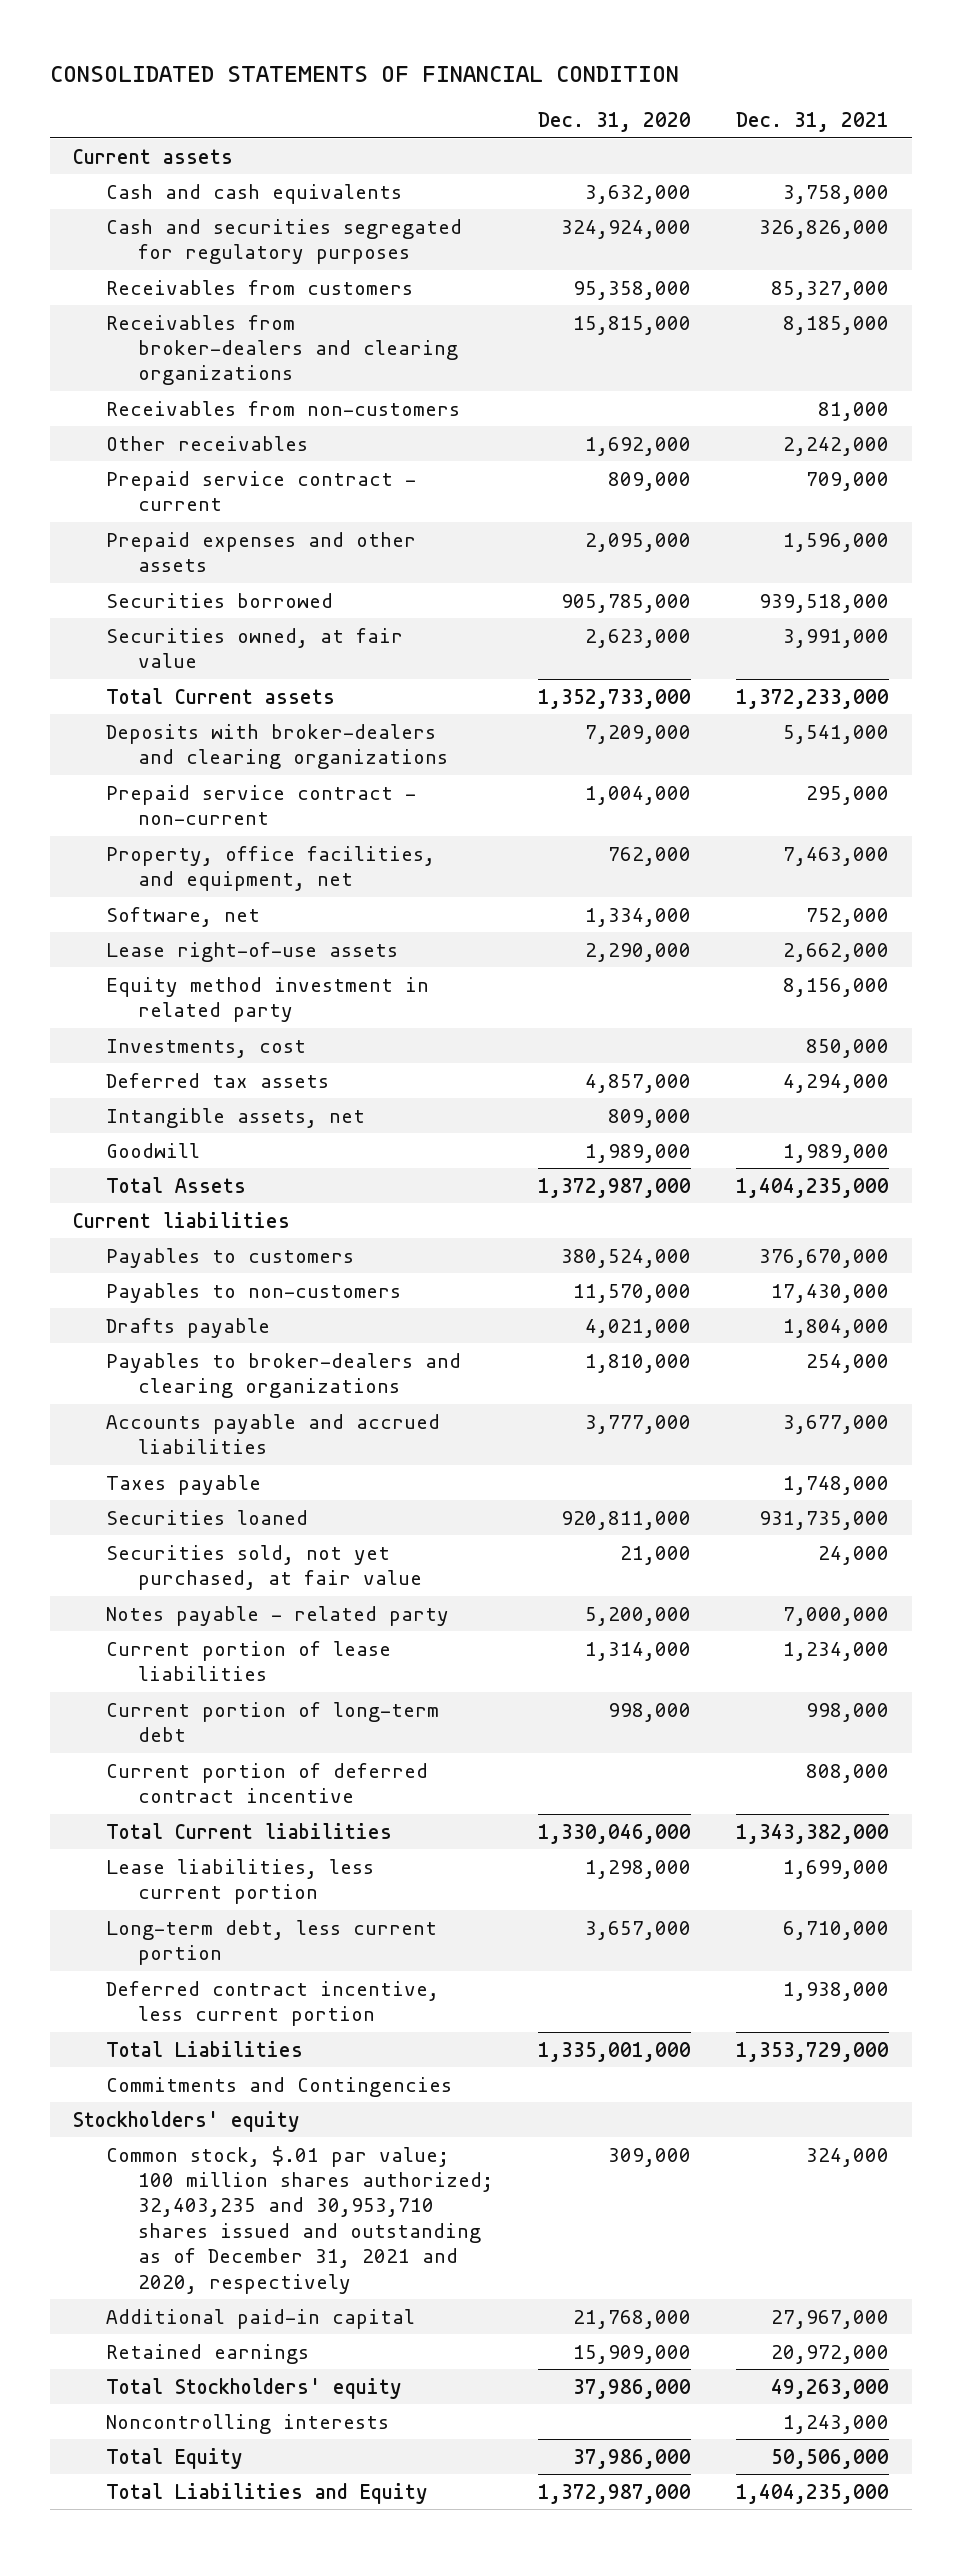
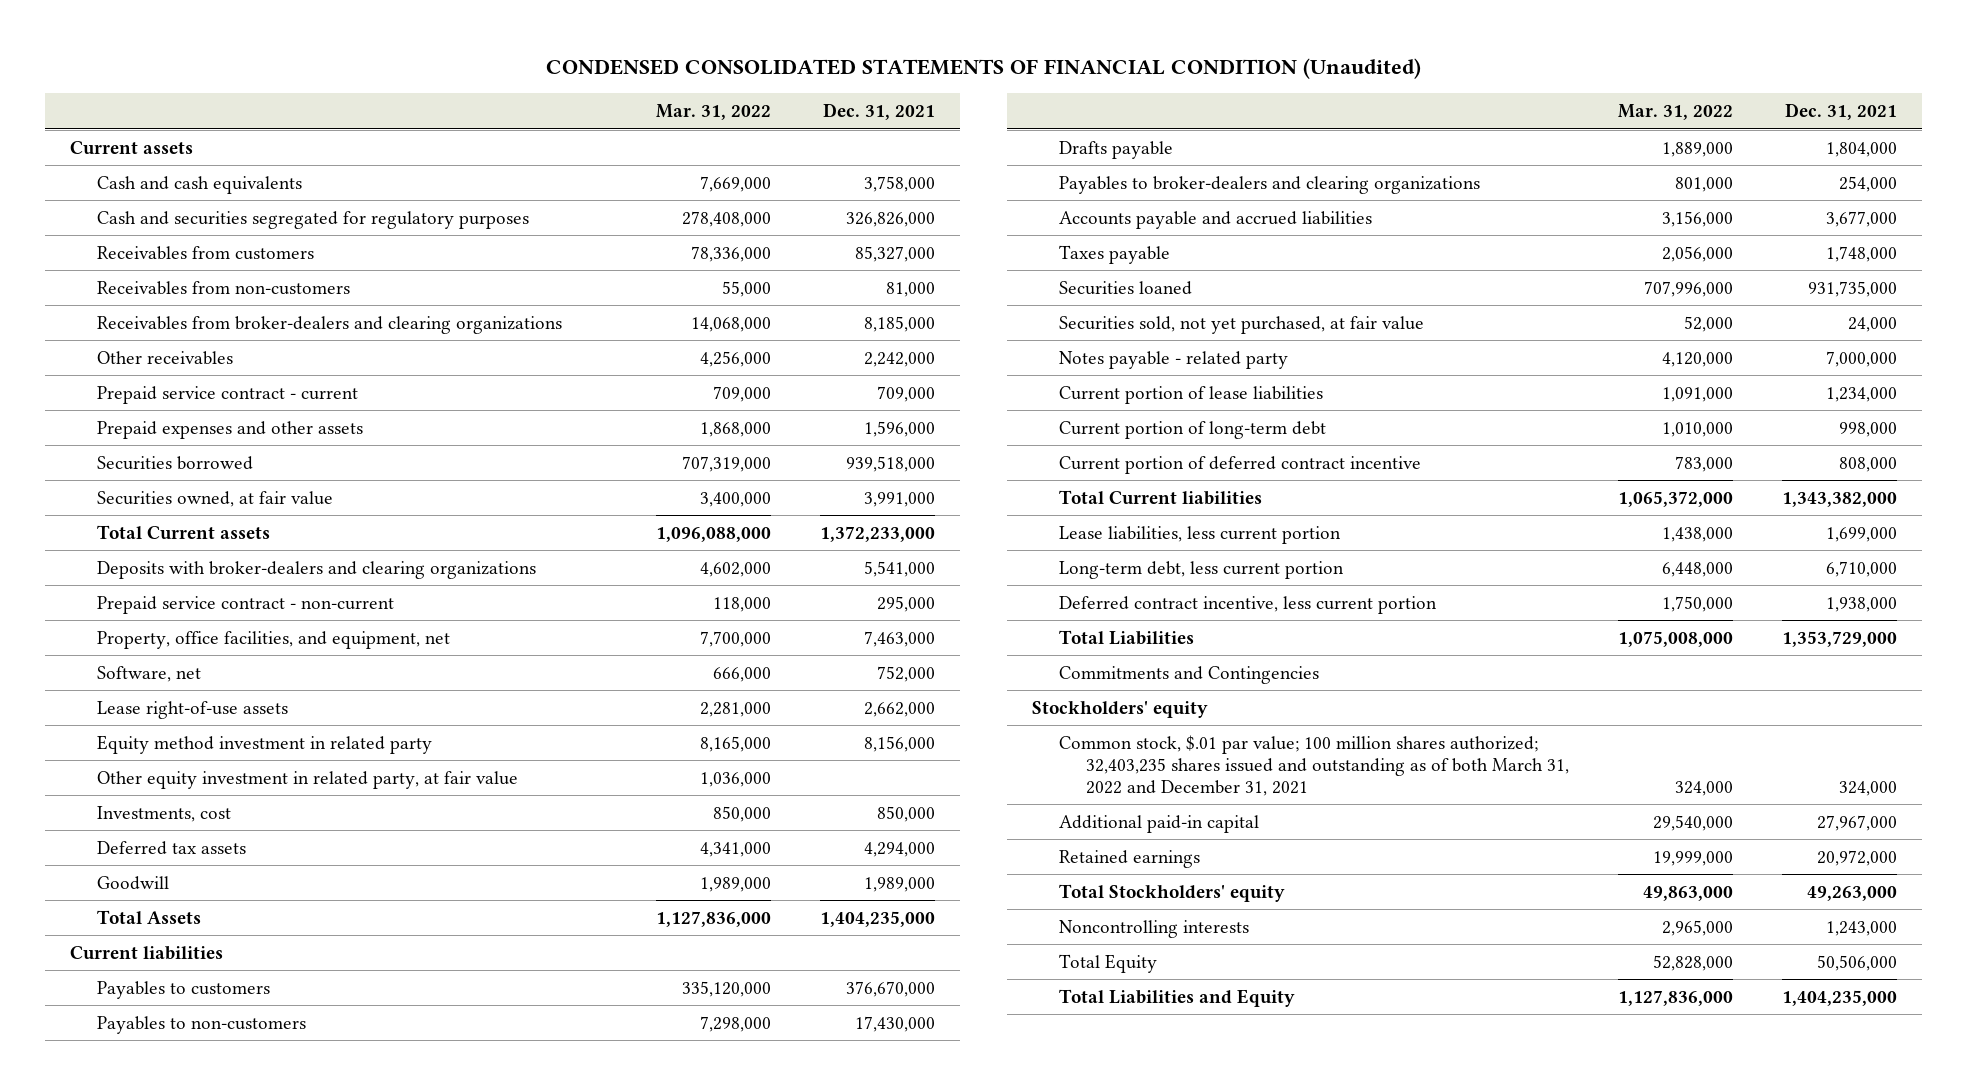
[50,66,680,83] CONSOLIDATED STATEMENTS OF FINANCIAL CONDITION -> [545,58,1421,80] CONDENSED CONSOLIDATED STATEMENTS OF FINANCIAL CONDITION (Unaudited)
[538,112,692,133] Dec. 31, 2020 -> none
none -> [655,104,771,121] Mar. 31, 2022
[105,314,459,386] Receivables from broker-dealers and clearing organizations -> [96,315,562,334] Receivables from broker-dealers and clearing organizations
none -> [96,770,518,789] Other equity investment in related party, at fair value
[105,1107,365,1128] Intangible assets, net -> none
[105,2145,494,2294] Common stock, $.01 par value; 100 million shares authorized; 32,403,235 and 30,953,710 shares issued and outstanding as of December 31, 2021 and 2020, respectively -> [1058,734,1569,796] Common stock, $.01 par value; 100 million shares authorized; 32,403,235 shares issued and outstanding as of both March 31, 2022 and December 31, 2021

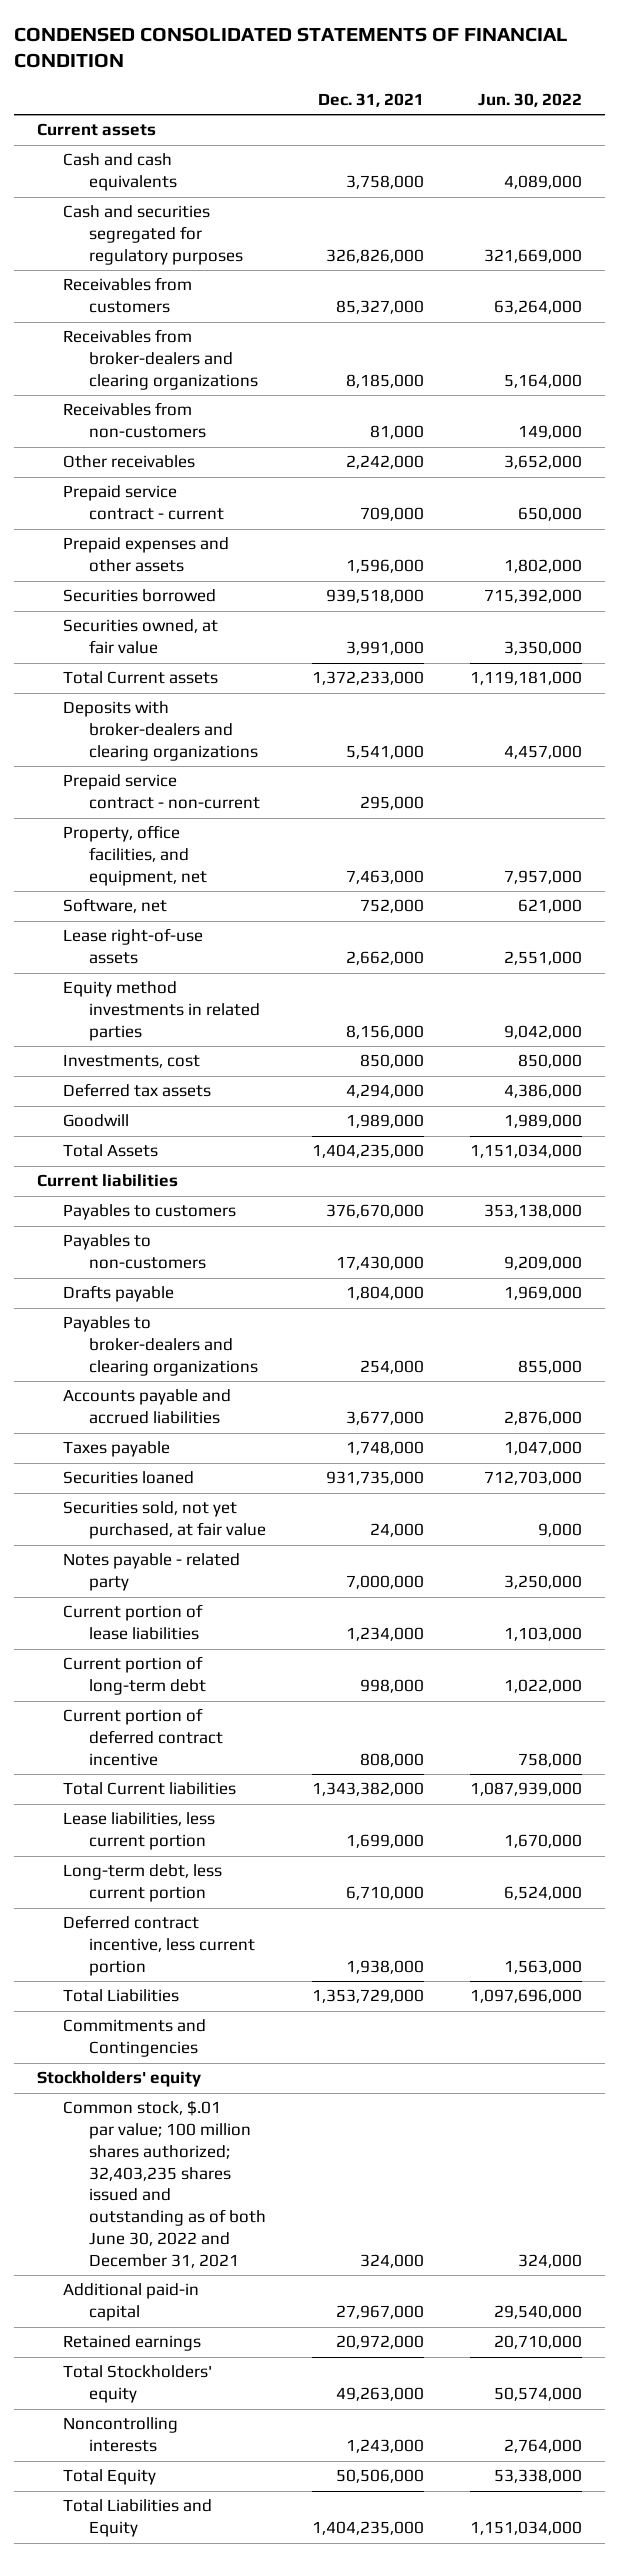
[545,58,1421,80] CONDENSED CONSOLIDATED STATEMENTS OF FINANCIAL CONDITION (Unaudited) -> [14,26,569,69] CONDENSED CONSOLIDATED STATEMENTS OF FINANCIAL CONDITION
[655,104,771,121] Mar. 31, 2022 -> none
none -> [477,93,582,108] Jun. 30, 2022
[96,280,350,295] Receivables from non-customers -> [63,402,207,439] Receivables from non-customers
[96,770,518,789] Other equity investment in related party, at fair value -> none
[96,734,432,754] Equity method investment in related party -> [63,981,261,1041] Equity method investments in related parties
[1058,734,1569,796] Common stock, $.01 par value; 100 million shares authorized; 32,403,235 shares issued and outstanding as of both March 31, 2022 and December 31, 2021 -> [63,2100,267,2268] Common stock, $.01 par value; 100 million shares authorized; 32,403,235 shares issued and outstanding as of both June 30, 2022 and December 31, 2021

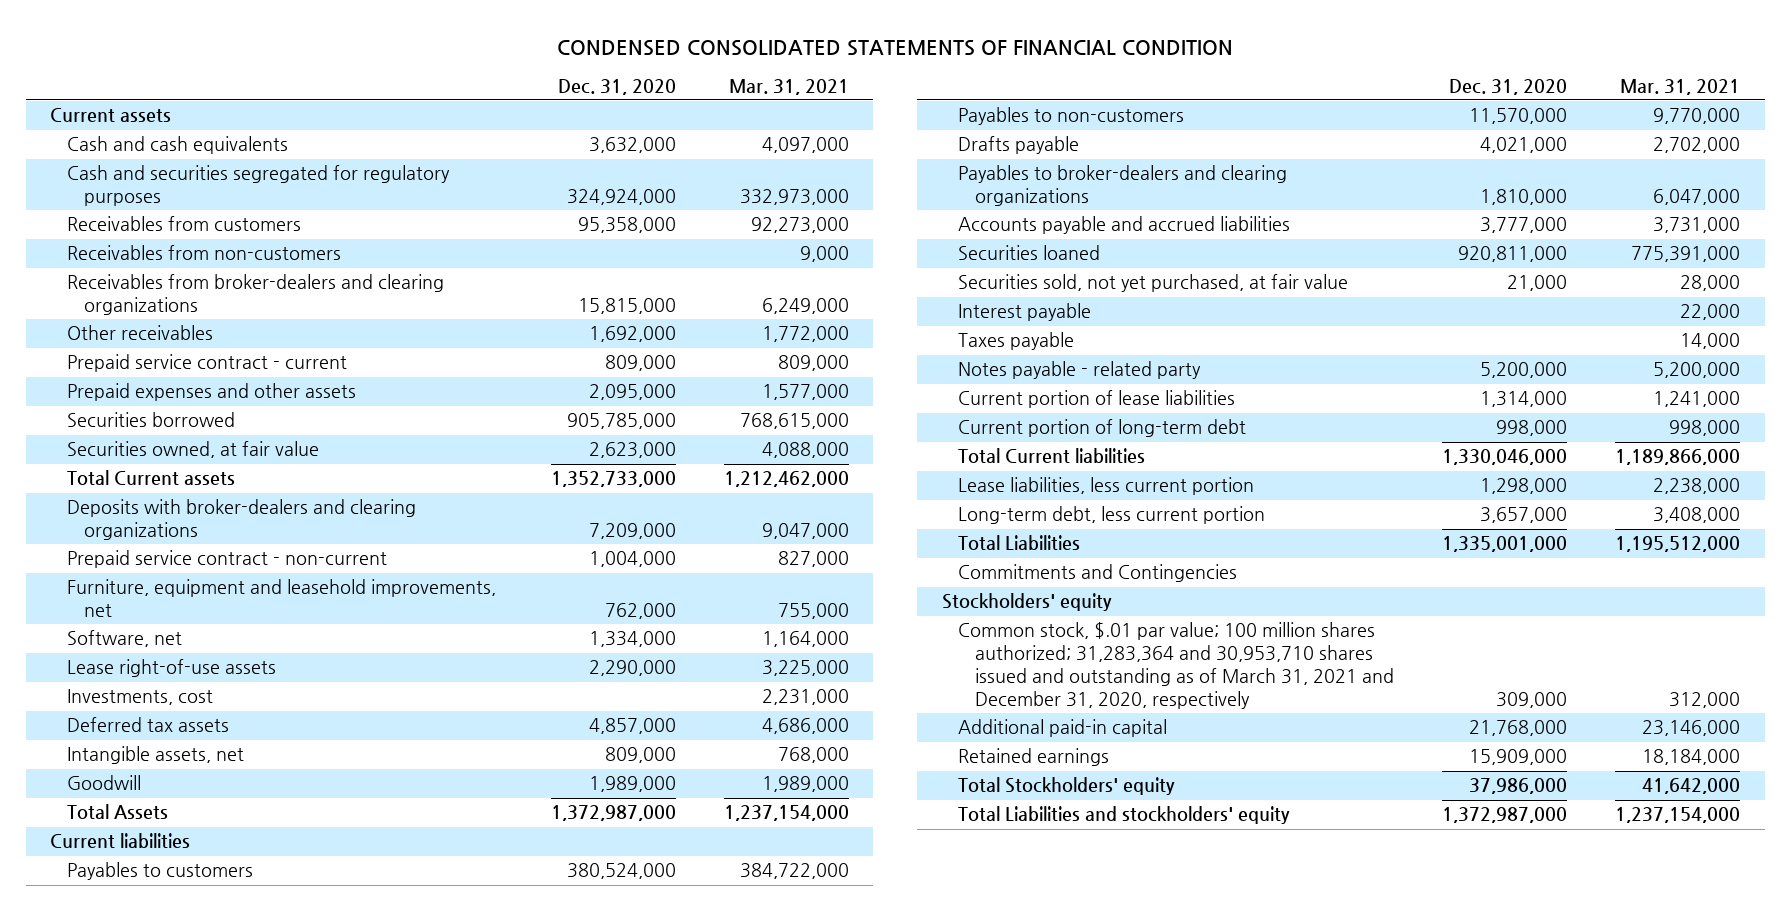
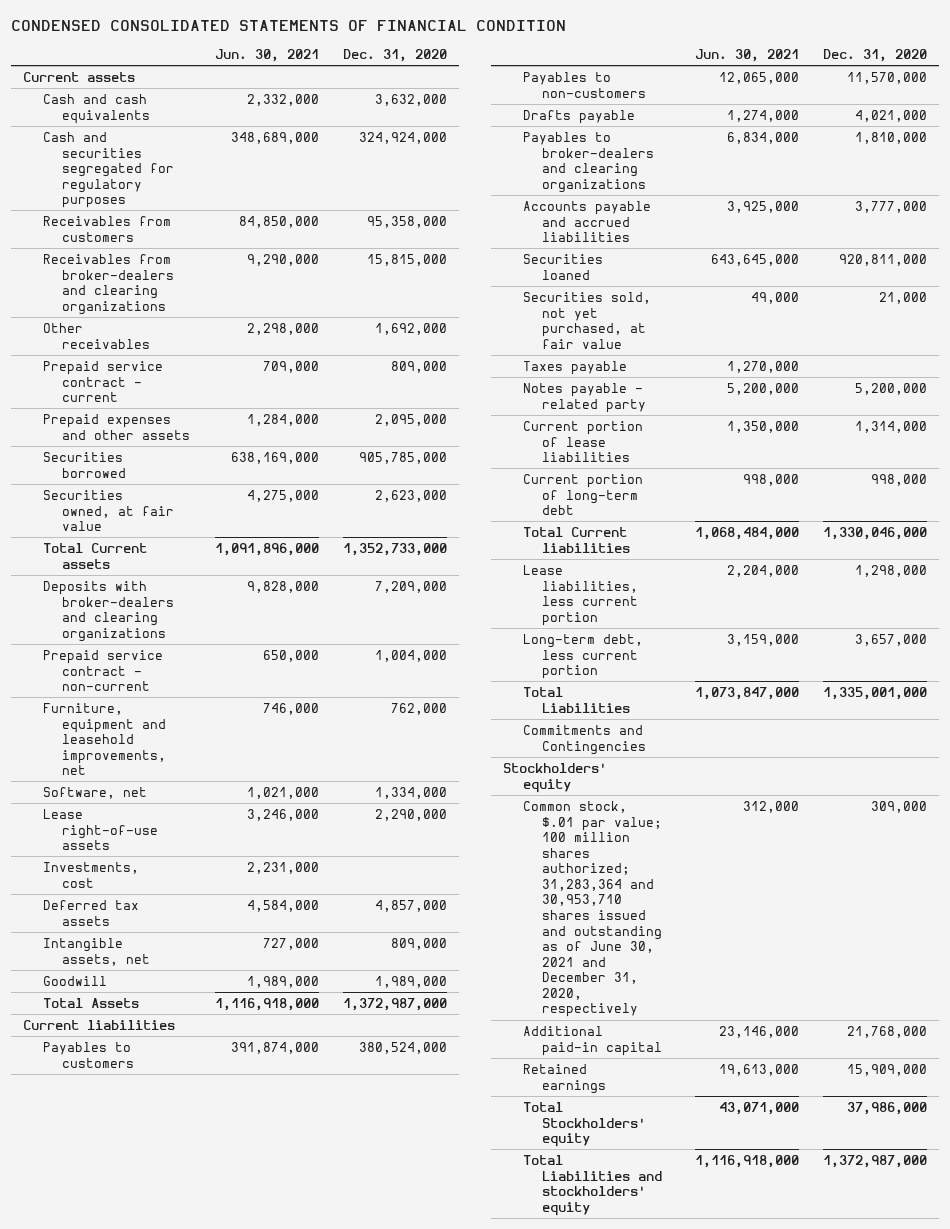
[729,78,850,95] Mar. 31, 2021 -> none
none -> [214,49,319,63] Jun. 30, 2021
[67,245,342,261] Receivables from non-customers -> none
[958,303,1092,322] Interest payable -> none
[958,622,1394,709] Common stock, $.01 par value; 100 million shares authorized; 31,283,364 and 30,953,710 shares issued and outstanding as of March 31, 2021 and December 31, 2020, respectively -> [522,800,663,1018] Common stock, $.01 par value; 100 million shares authorized; 31,283,364 and 30,953,710 shares issued and outstanding as of June 30, 2021 and December 31, 2020, respectively

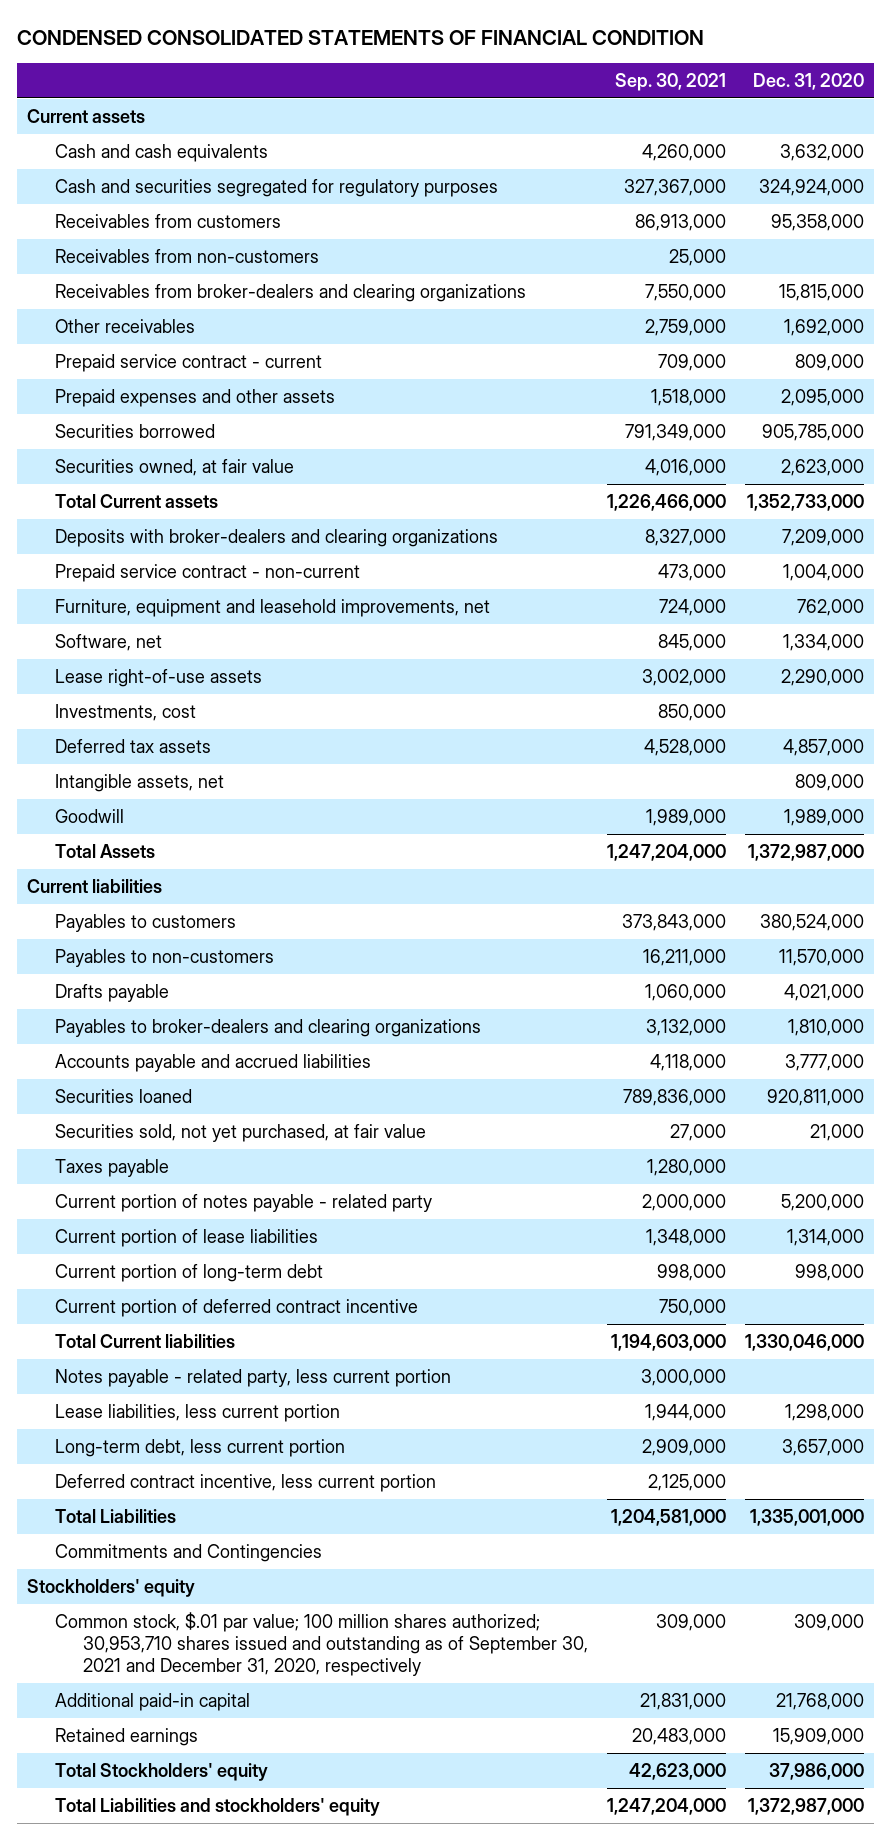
[214,49,319,63] Jun. 30, 2021 -> none
none -> [614,72,726,91] Sep. 30, 2021
none -> [54,248,319,263] Receivables from non-customers
[522,382,647,413] Notes payable - related party -> [54,1193,432,1212] Current portion of notes payable - related party
none -> [54,1298,418,1317] Current portion of deferred contract incentive
none -> [54,1368,451,1387] Notes payable - related party, less current portion
none -> [54,1473,436,1492] Deferred contract incentive, less current portion
[522,800,663,1018] Common stock, $.01 par value; 100 million shares authorized; 31,283,364 and 30,953,710 shares issued and outstanding as of June 30, 2021 and December 31, 2020, respectively -> [54,1611,588,1677] Common stock, $.01 par value; 100 million shares authorized; 30,953,710 shares issued and outstanding as of September 30, 2021 and December 31, 2020, respectively

